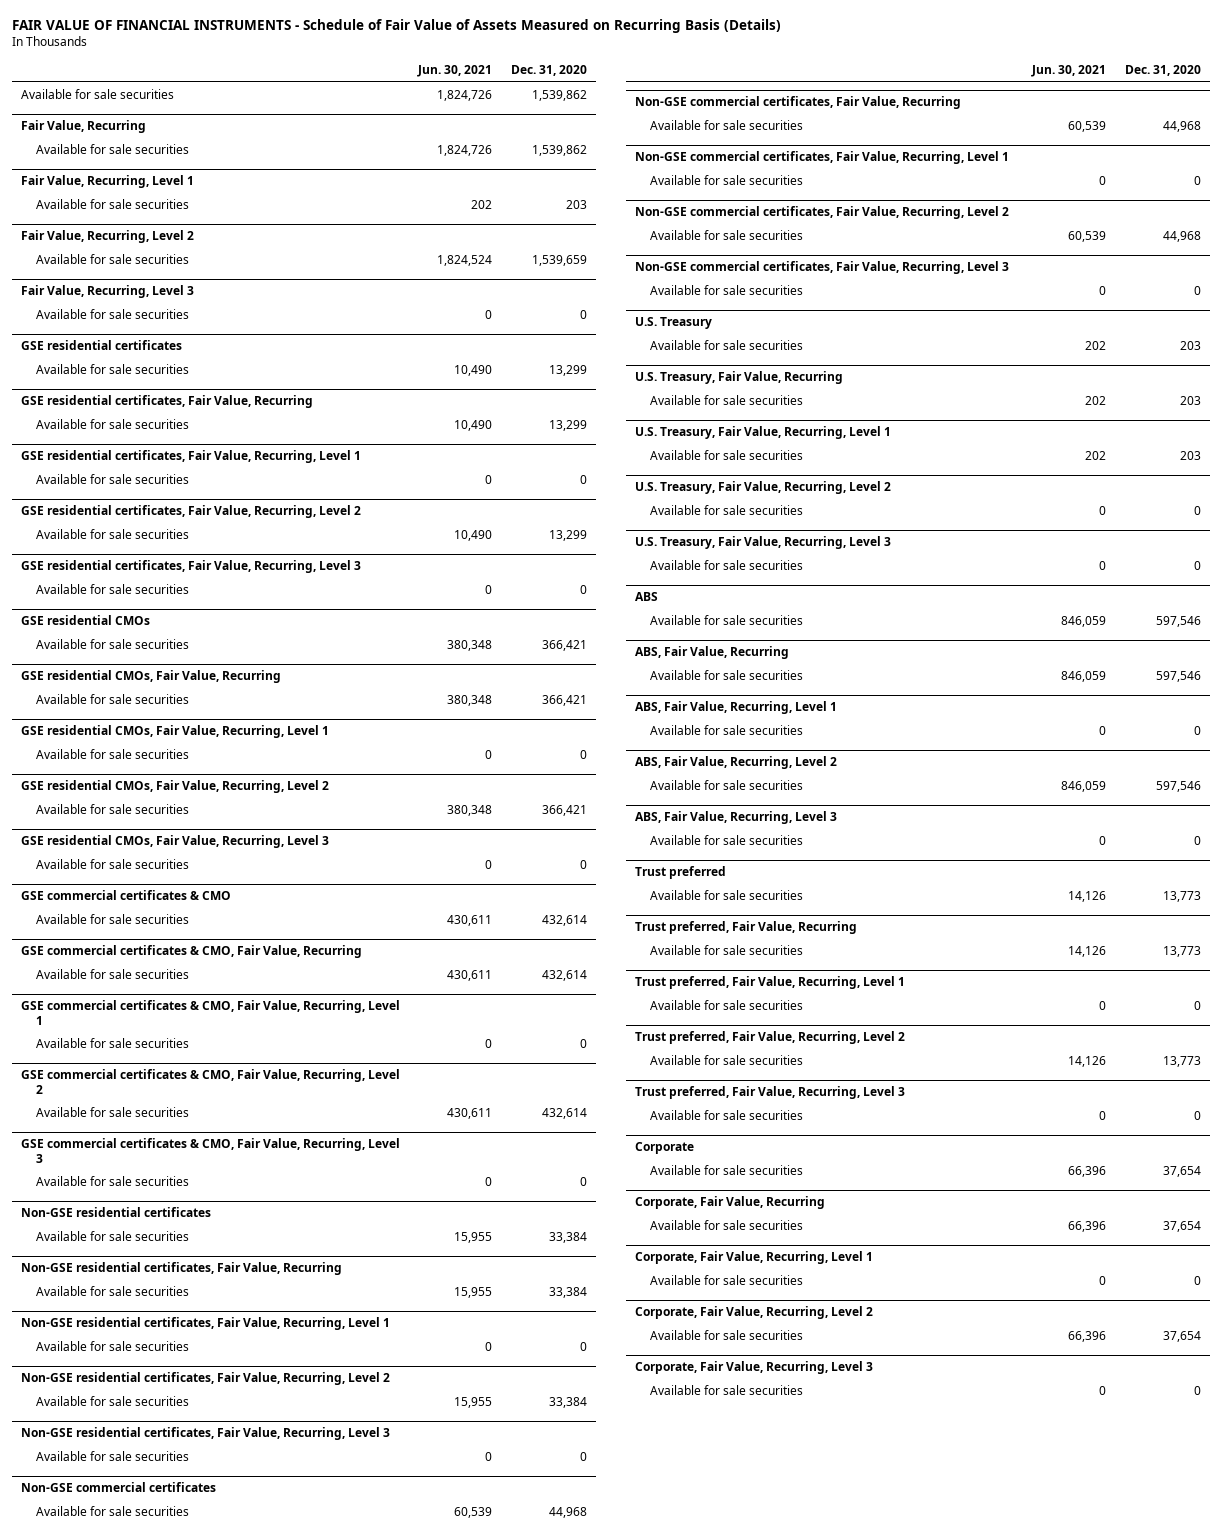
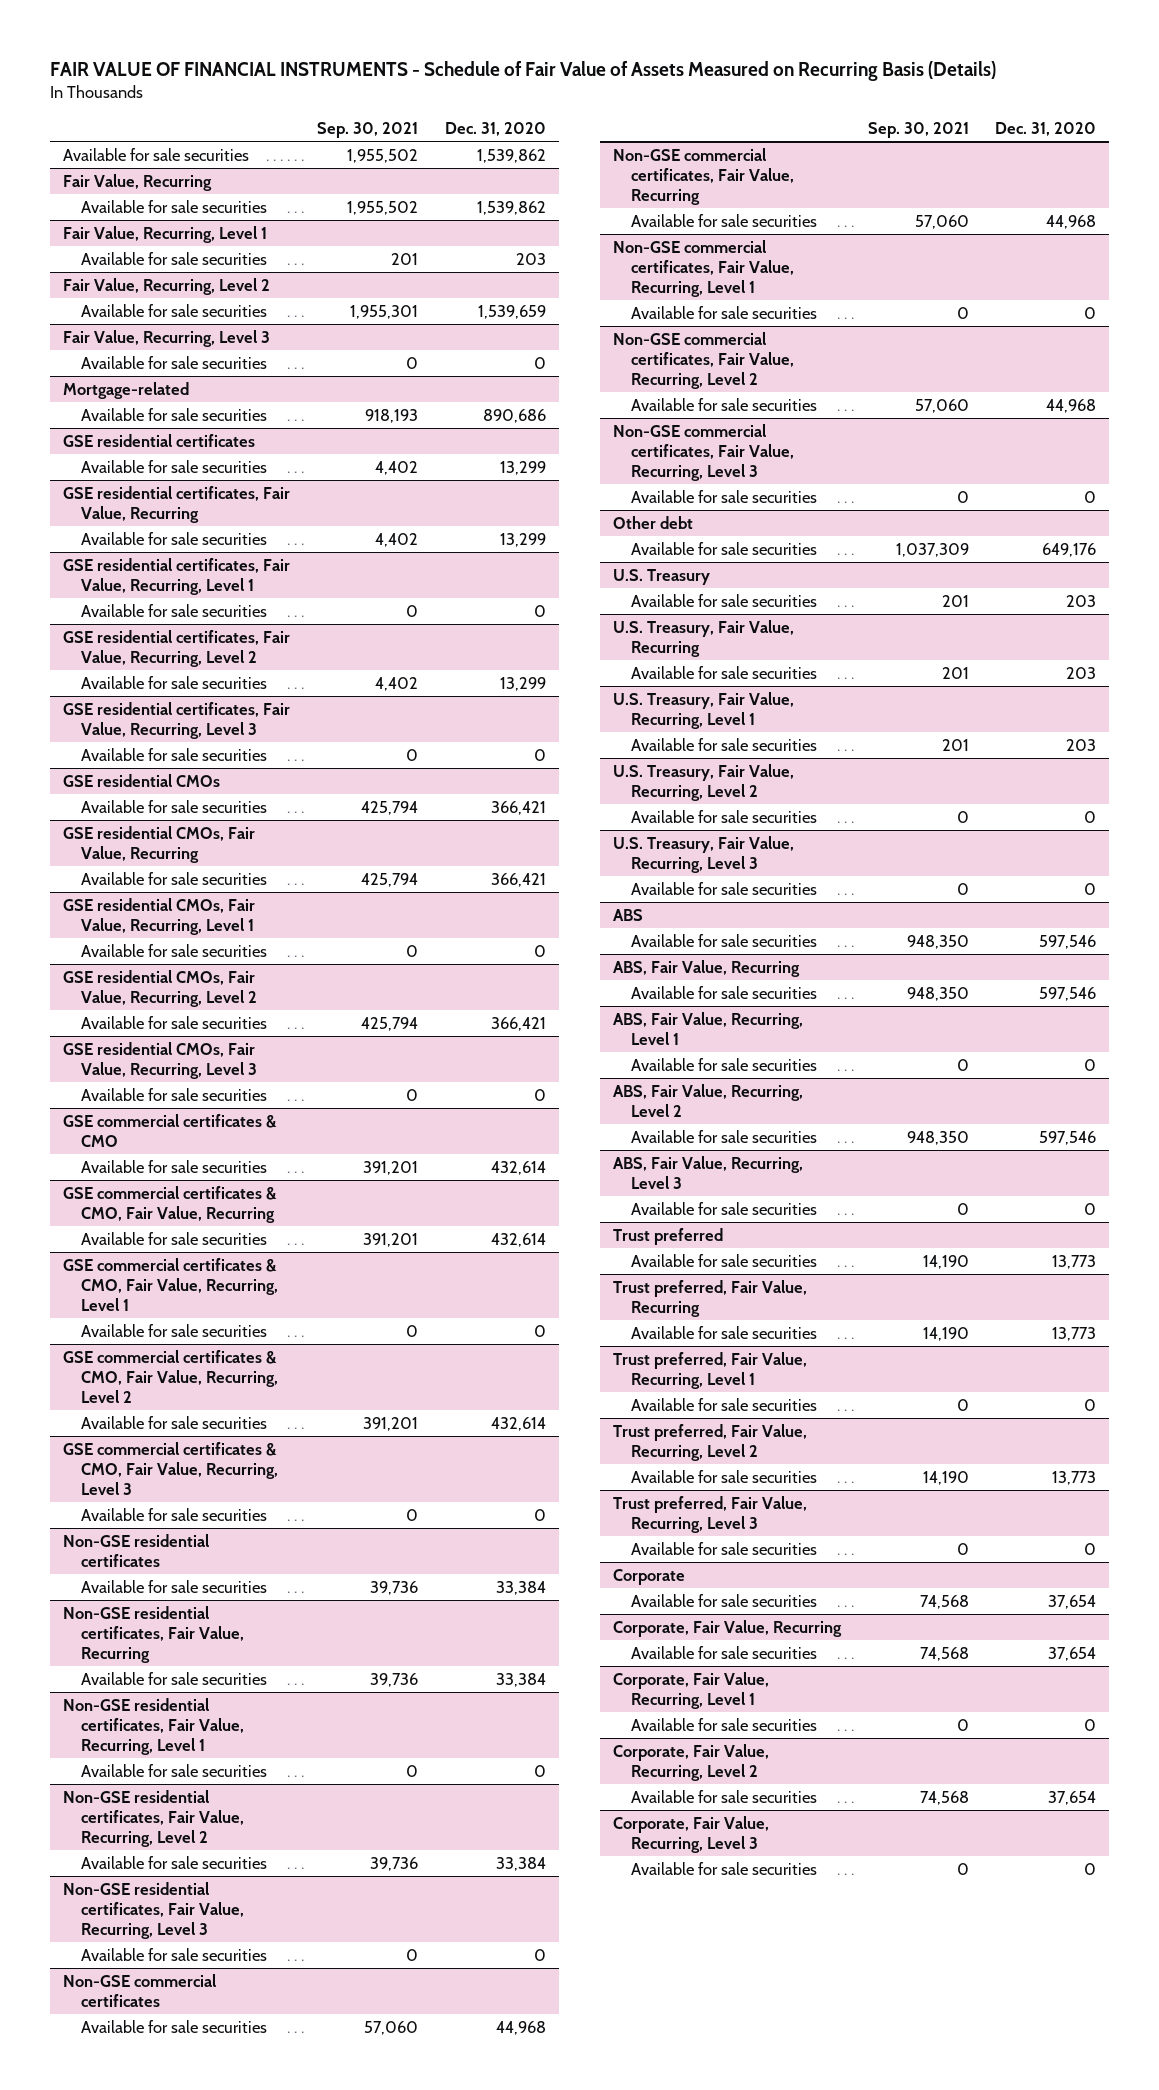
[417,65,493,78] Jun. 30, 2021 -> none
none -> [317,121,419,138] Sep. 30, 2021
none -> [63,381,190,399] Mortgage-related
none -> [80,407,267,421] Available for sale securities
none -> [613,515,694,529] Other debt
none -> [630,541,817,555] Available for sale securities

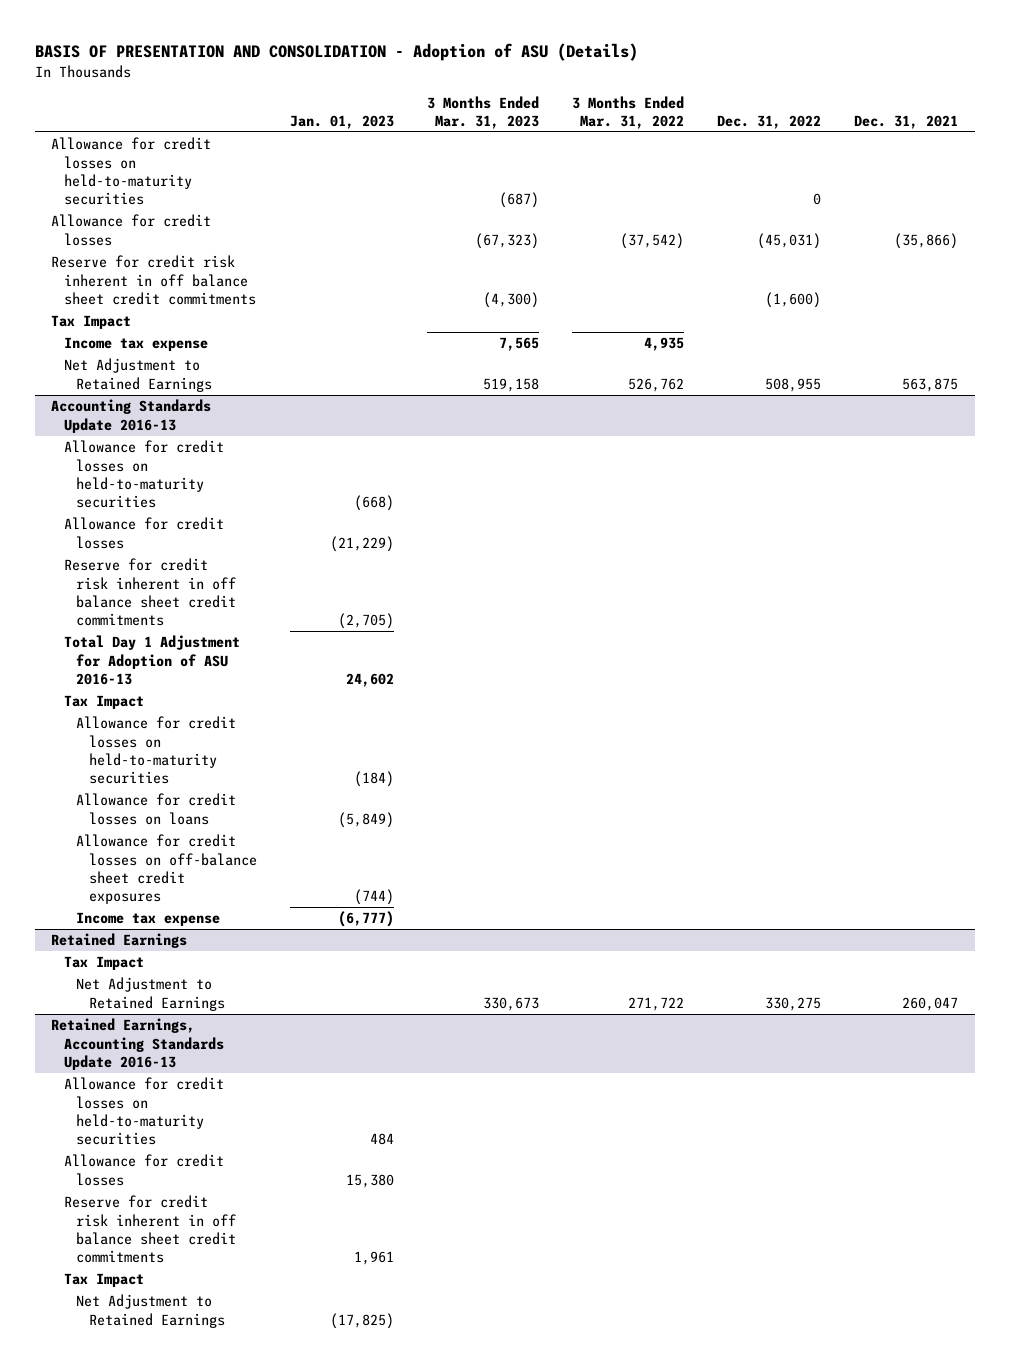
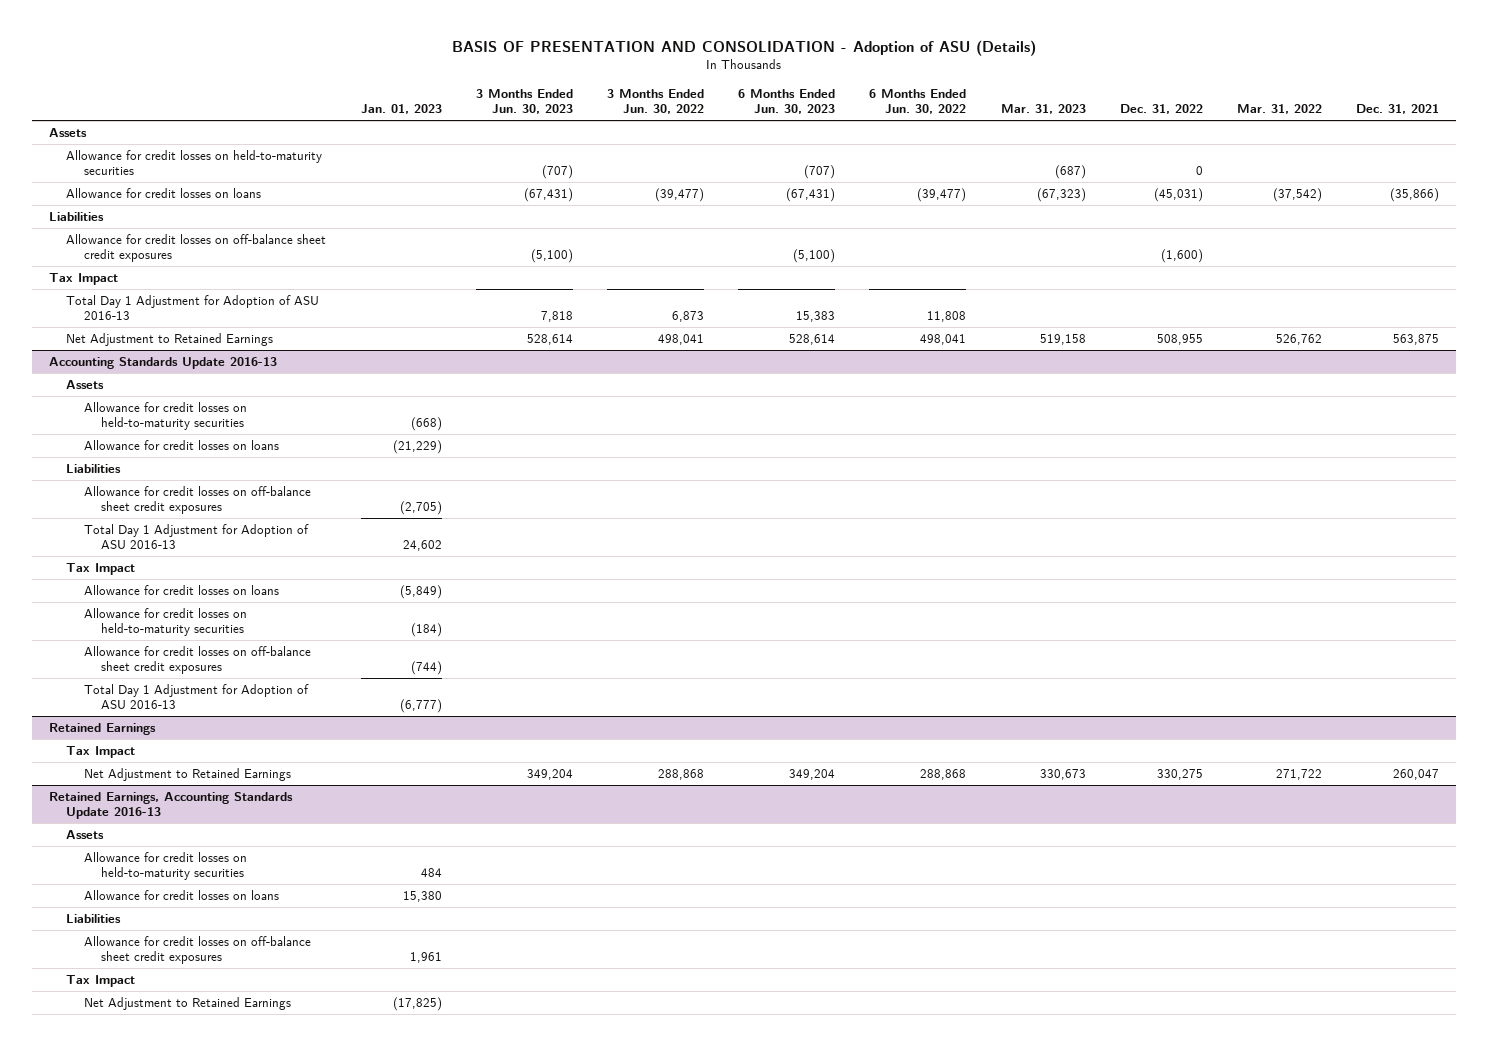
[427,95,540,129] 3 Months Ended Mar. 31, 2023 -> none
[572,95,685,129] 3 Months Ended Mar. 31, 2022 -> none
none -> [475,88,573,115] 3 Months Ended Jun. 30, 2023
none -> [606,88,704,115] 3 Months Ended Jun. 30, 2022
none -> [738,88,836,115] 6 Months Ended Jun. 30, 2023
none -> [869,88,967,115] 6 Months Ended Jun. 30, 2022
none -> [1000,104,1086,115] Mar. 31, 2023
none -> [1236,104,1322,115] Mar. 31, 2022
none -> [48,127,87,137] Assets
[51,214,212,246] Allowance for credit losses -> [66,187,262,198] Allowance for credit losses on loans
none -> [48,211,104,221] Liabilities
[51,255,256,305] Reserve for credit risk inherent in off balance sheet credit commitments -> [66,233,327,263] Allowance for credit losses on off-balance sheet credit exposures
[63,337,208,352] Income tax expense -> [66,294,320,321] Total Day 1 Adjustment for Adoption of ASU 2016-13
none -> [66,379,105,389] Assets
[63,517,224,549] Allowance for credit losses -> [83,439,279,450] Allowance for credit losses on loans
none -> [66,463,122,473] Liabilities
[63,558,237,627] Reserve for credit risk inherent in off balance sheet credit commitments -> [83,485,311,515] Allowance for credit losses on off-balance sheet credit exposures
[76,716,237,785] Allowance for credit losses on held-to-maturity securities -> [83,607,247,637] Allowance for credit losses on held-to-maturity securities
[76,912,221,927] Income tax expense -> [83,683,309,710] Total Day 1 Adjustment for Adoption of ASU 2016-13
none -> [66,829,105,839] Assets
[63,1154,224,1186] Allowance for credit losses -> [83,889,279,900] Allowance for credit losses on loans
none -> [66,913,122,923] Liabilities
[63,1195,237,1264] Reserve for credit risk inherent in off balance sheet credit commitments -> [83,935,311,965] Allowance for credit losses on off-balance sheet credit exposures

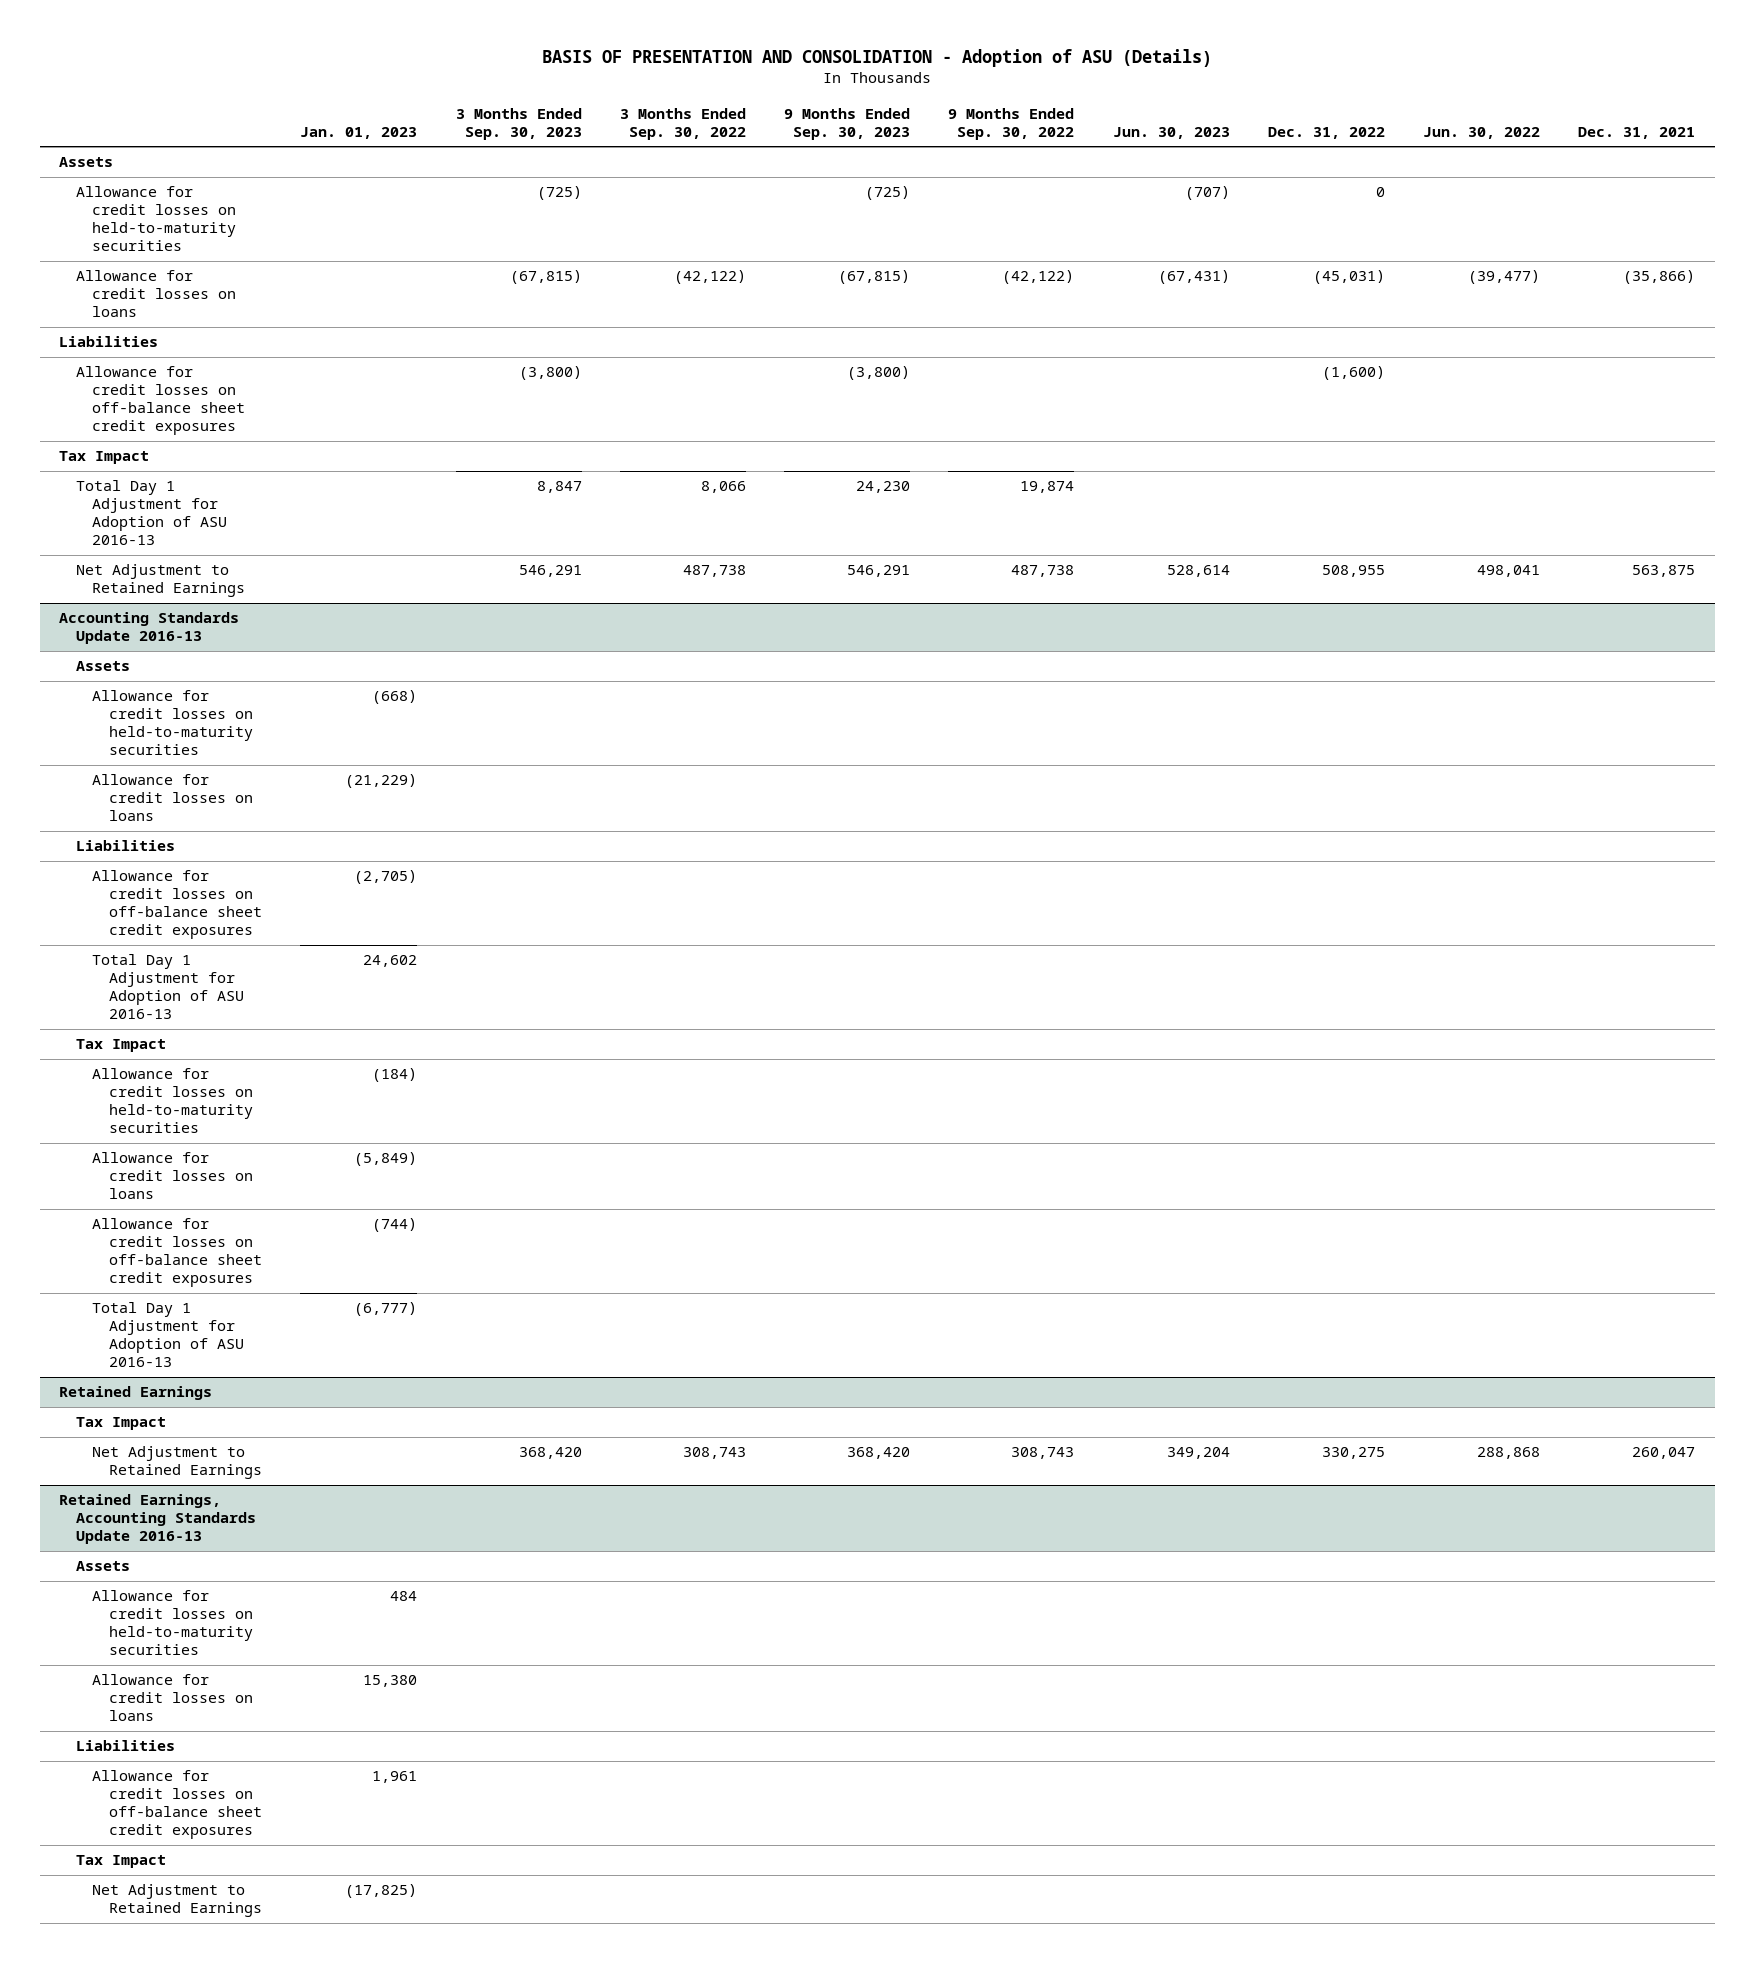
[475,88,573,115] 3 Months Ended Jun. 30, 2023 -> none
[606,88,704,115] 3 Months Ended Jun. 30, 2022 -> none
[738,88,836,115] 6 Months Ended Jun. 30, 2023 -> none
[869,88,967,115] 6 Months Ended Jun. 30, 2022 -> none
[1000,104,1086,115] Mar. 31, 2023 -> none
[1236,104,1322,115] Mar. 31, 2022 -> none
none -> [455,107,582,140] 3 Months Ended Sep. 30, 2023
none -> [619,107,746,140] 3 Months Ended Sep. 30, 2022
none -> [784,107,911,140] 9 Months Ended Sep. 30, 2023
none -> [948,107,1075,140] 9 Months Ended Sep. 30, 2022
none -> [1112,126,1230,139] Jun. 30, 2023
none -> [1423,126,1541,139] Jun. 30, 2022
[83,584,279,595] Allowance for credit losses on loans -> [92,1152,254,1200] Allowance for credit losses on loans

